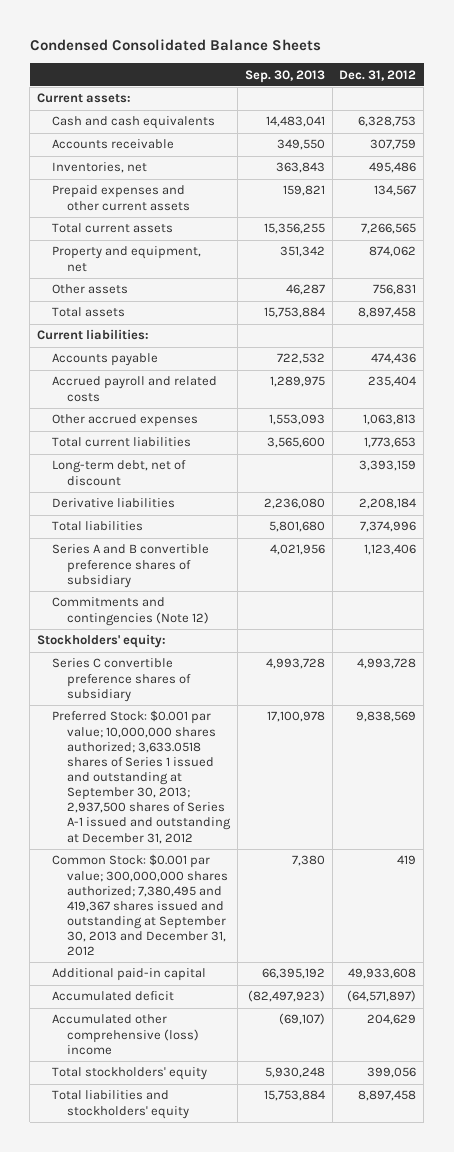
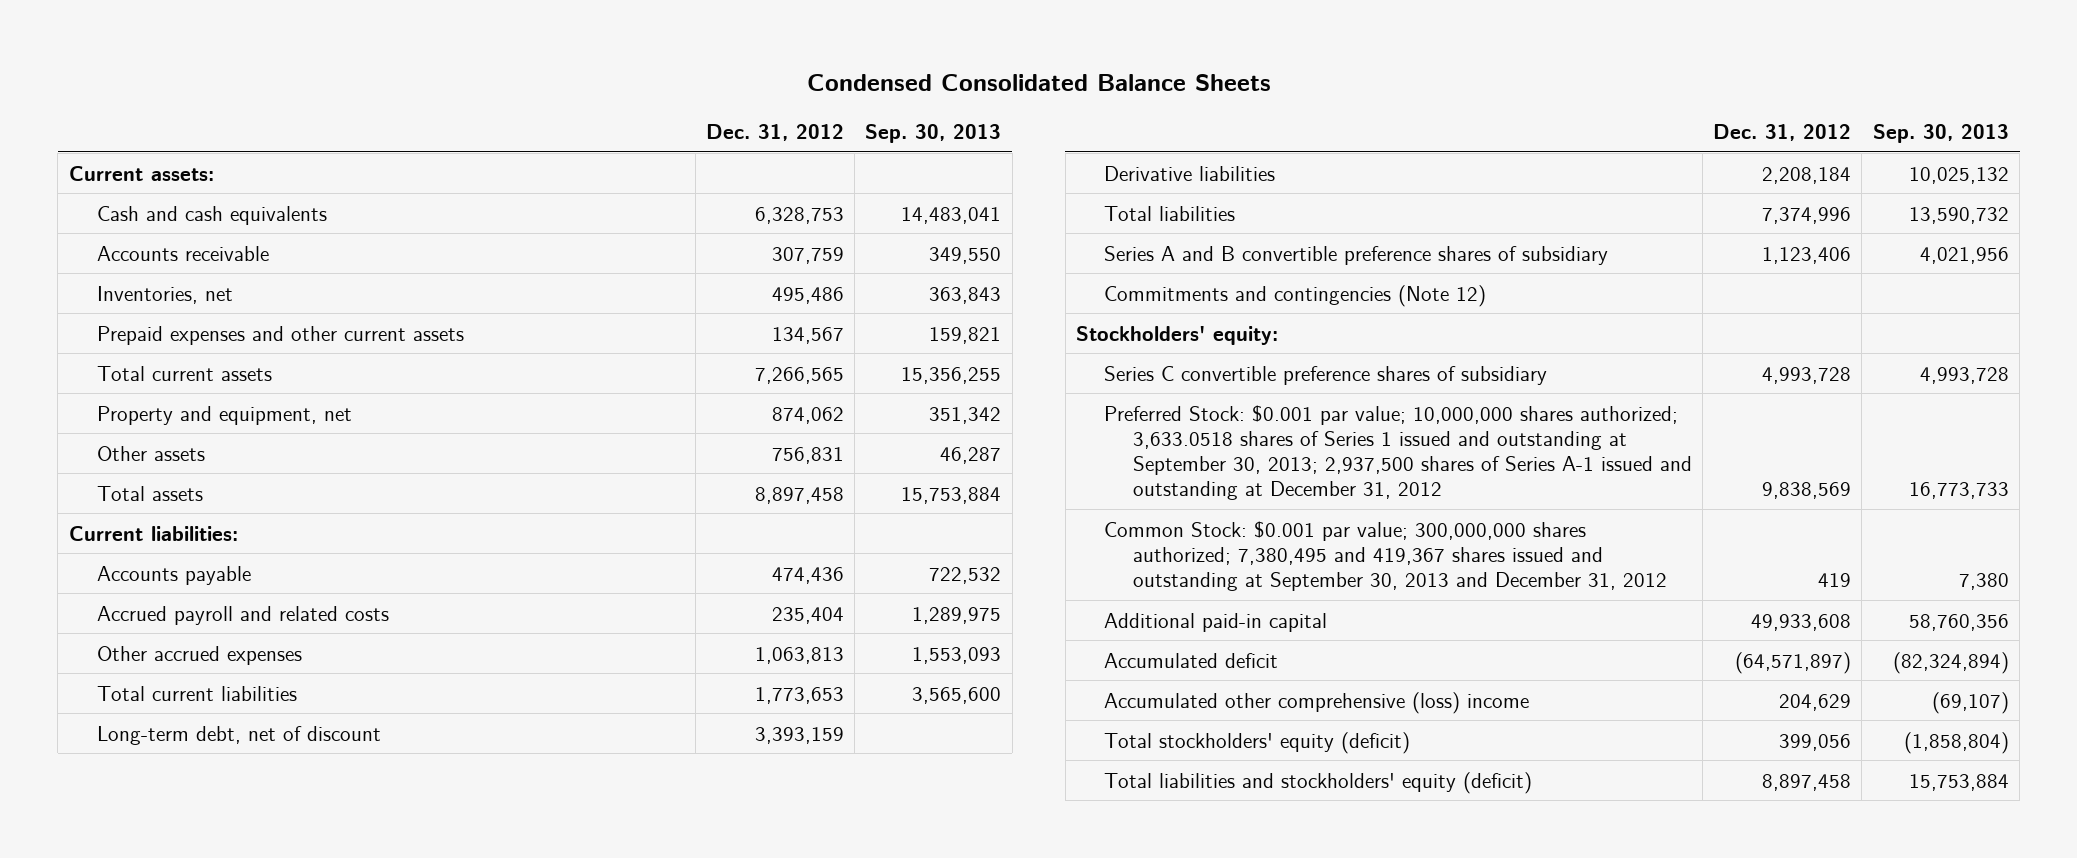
[263,498,325,510] 2,236,080 -> [1908,166,2009,184] 10,025,132
[268,521,325,533] 5,801,680 -> [1908,206,2009,224] 13,590,732
[266,711,325,723] 17,100,978 -> [1908,482,2009,500] 16,773,733
[261,968,325,980] 66,395,192 -> [1908,613,2009,631] 58,760,356
[247,990,325,1003] (82,497,923) -> [1892,651,2009,674] (82,324,894)
[52,1067,208,1081] Total stockholders' equity -> [1104,731,1411,754] Total stockholders' equity (deficit)
[264,1067,325,1079] 5,930,248 -> [1903,731,2009,754] (1,858,804)
[52,1090,190,1119] Total liabilities and stockholders' equity -> [1104,771,1533,794] Total liabilities and stockholders' equity (deficit)

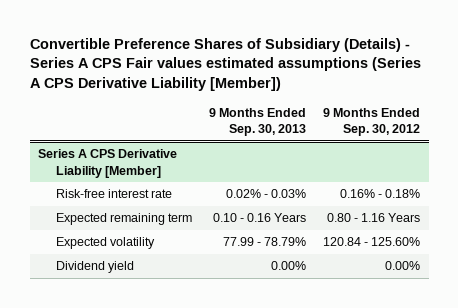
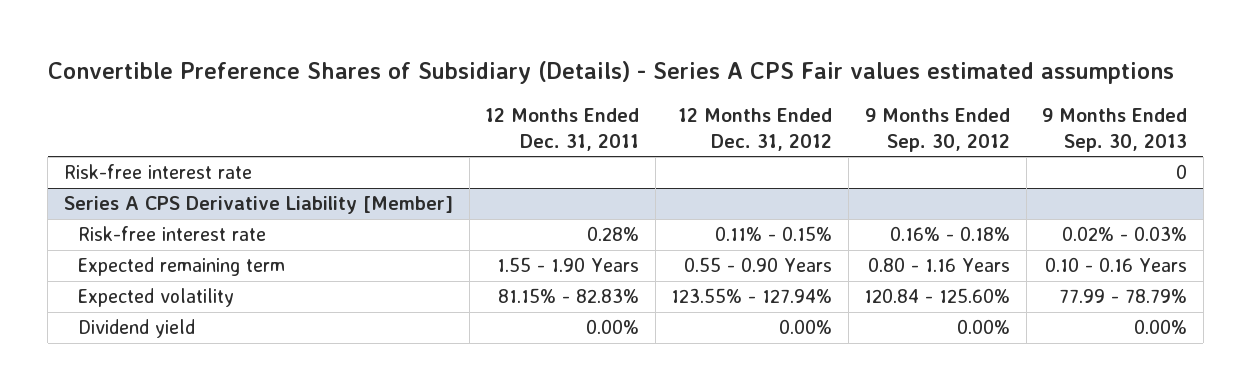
[29,37,421,91] Convertible Preference Shares of Subsidiary (Details) - Series A CPS Fair values estimated assumptions (Series A CPS Derivative Liability [Member]) -> [47,61,1174,85] Convertible Preference Shares of Subsidiary (Details) - Series A CPS Fair values estimated assumptions
none -> [485,107,640,151] 12 Months Ended Dec. 31, 2011
none -> [678,107,833,151] 12 Months Ended Dec. 31, 2012
none -> [64,164,253,180] Risk-free interest rate

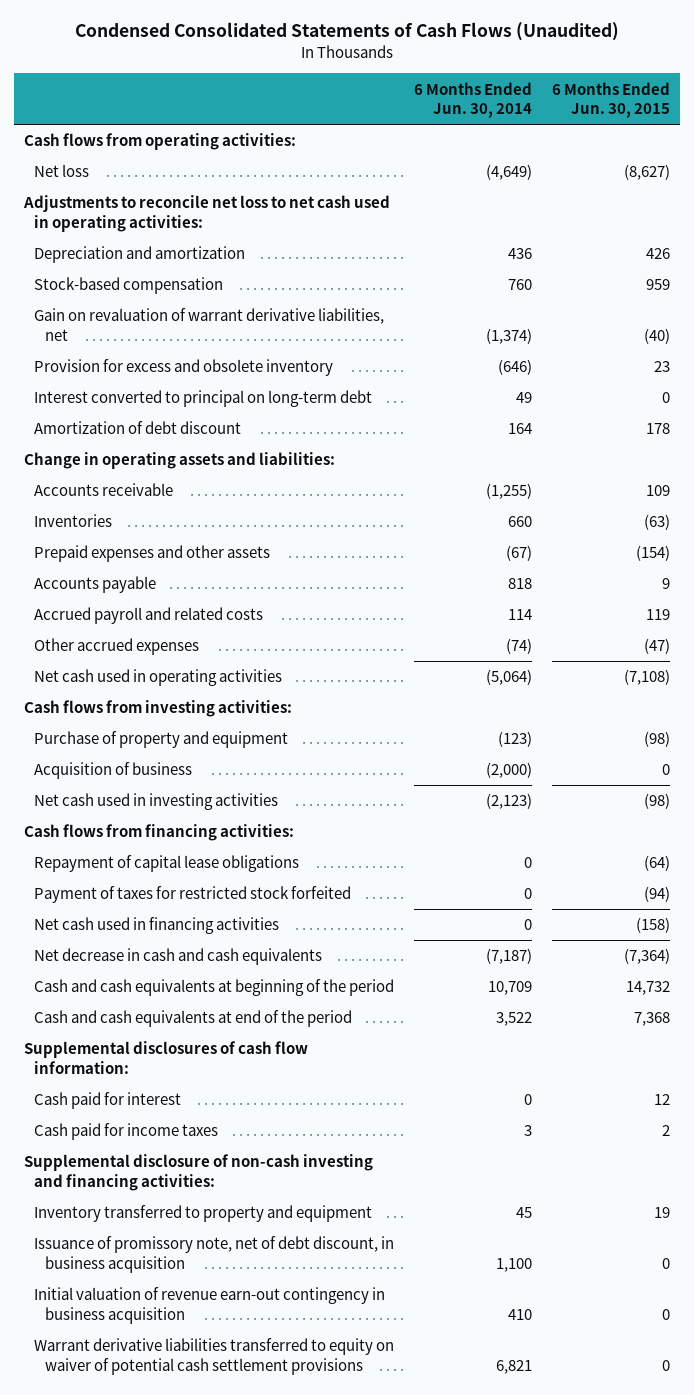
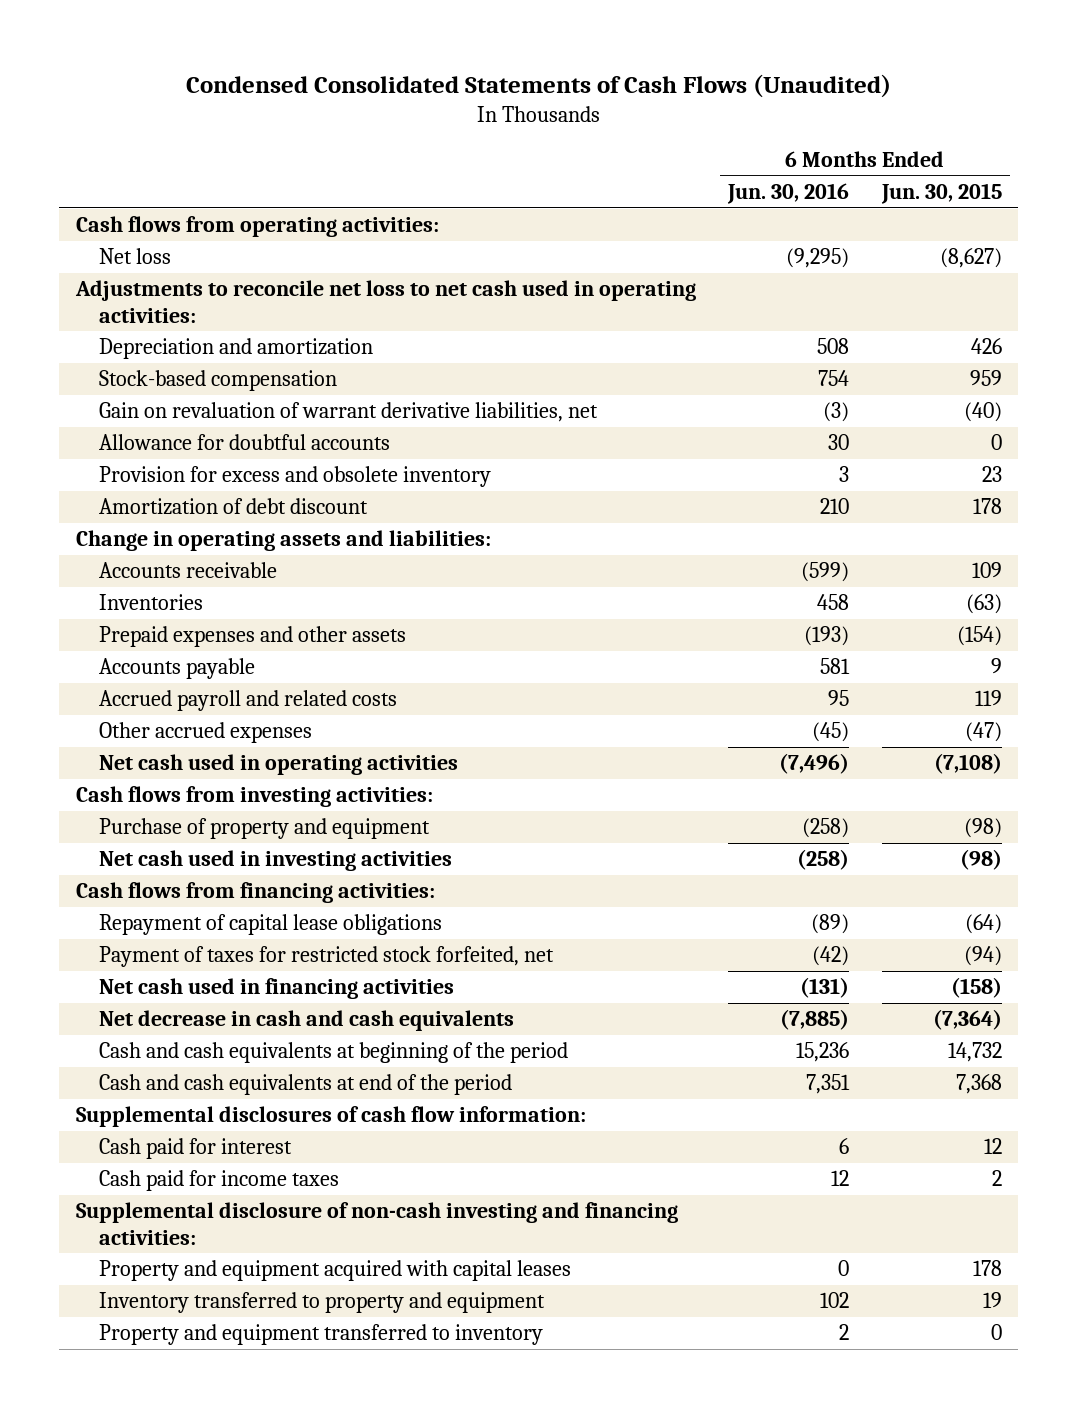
[414,81,533,118] 6 Months Ended Jun. 30, 2014 -> none
none -> [727,182,850,204] Jun. 30, 2016
none -> [99,434,391,451] Allowance for doubtful accounts
[34,390,373,408] Interest converted to principal on long-term debt -> none
[34,762,193,780] Acquisition of business -> none
[34,886,352,904] Payment of taxes for restricted stock forfeited -> [99,946,555,968] Payment of taxes for restricted stock forfeited, net
none -> [99,1260,572,1282] Property and equipment acquired with capital leases
[34,1236,395,1273] Issuance of promissory note, net of debt discount, in business acquisition -> none
[34,1287,386,1324] Initial valuation of revenue earn-out contingency in business acquisition -> none
[34,1338,395,1375] Warrant derivative liabilities transferred to equity on waiver of potential cash settlement provisions -> none
none -> [99,1324,544,1346] Property and equipment transferred to inventory

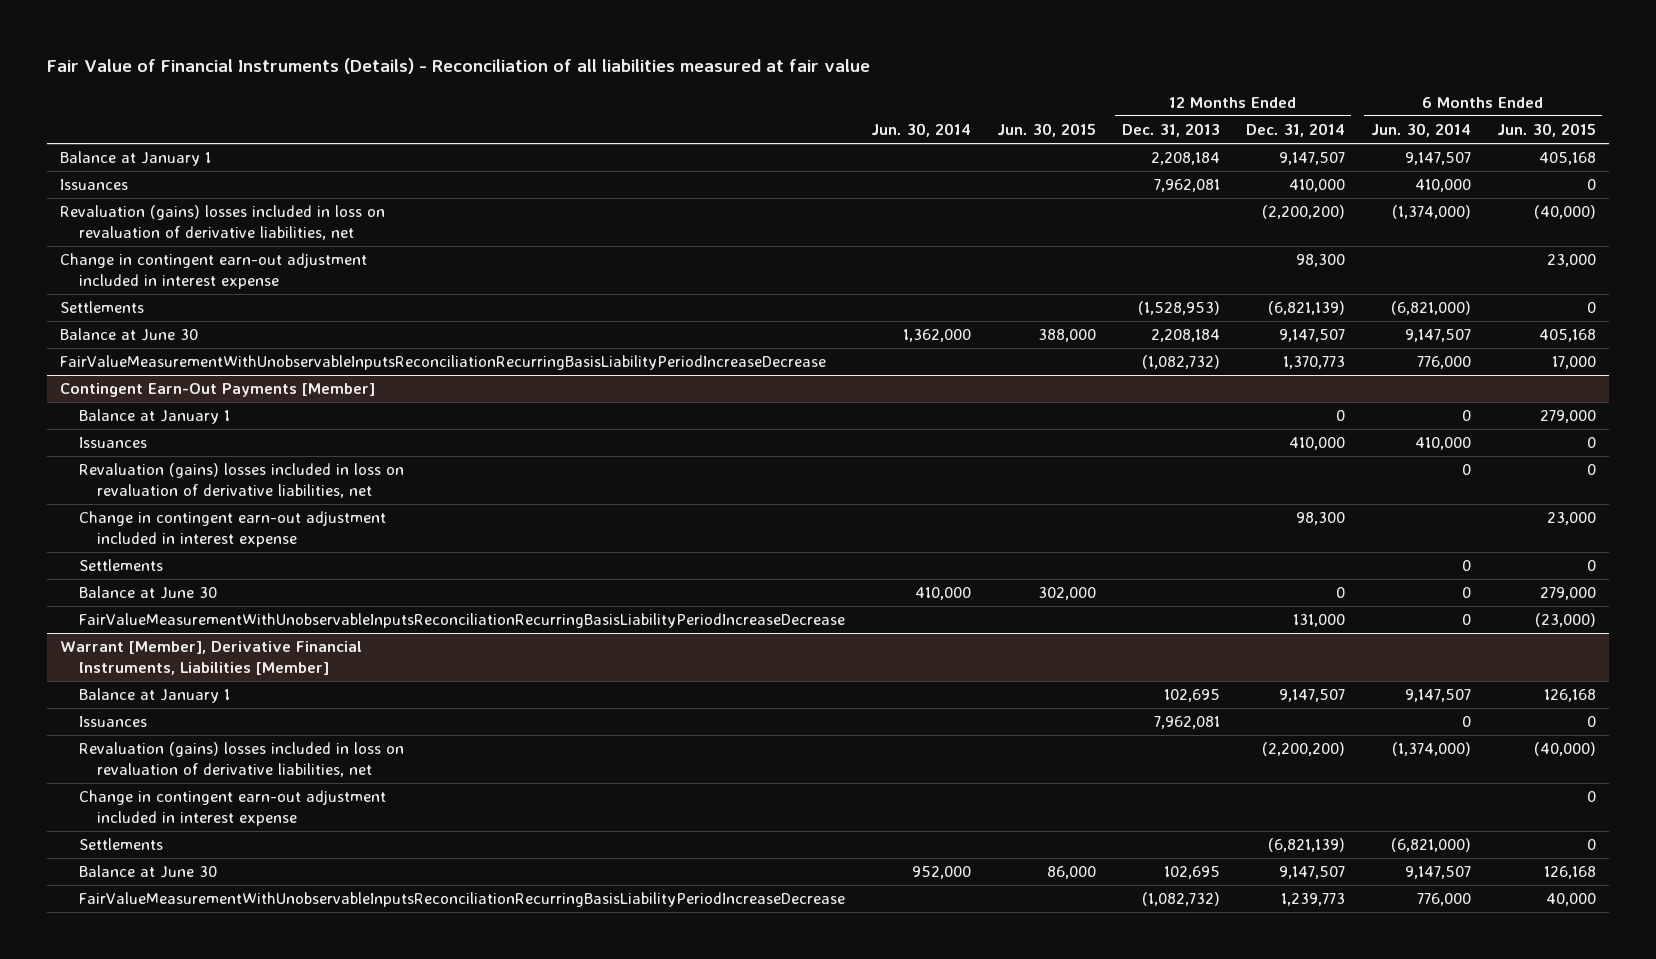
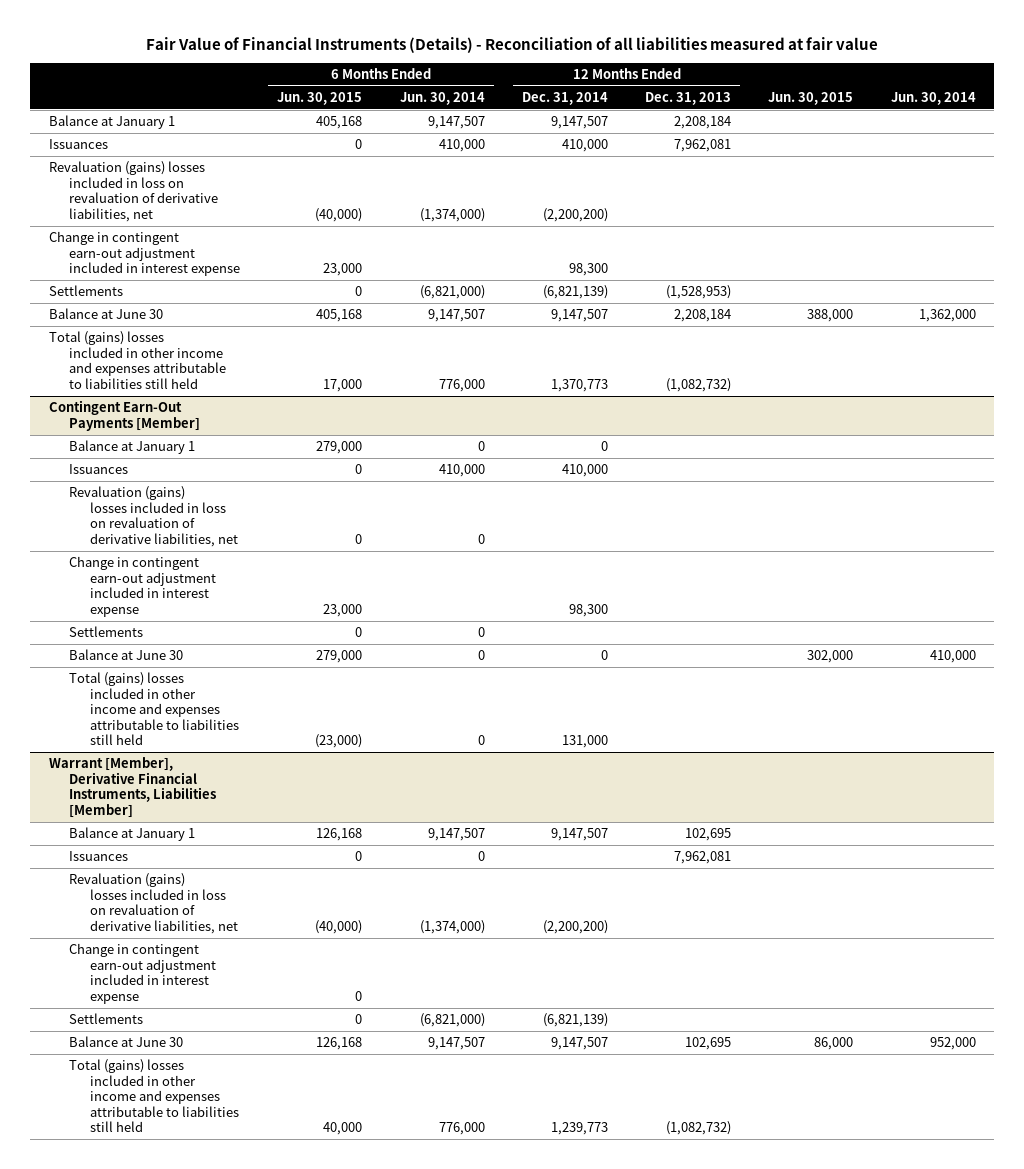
[60,355,827,371] FairValueMeasurementWithUnobservableInputsReconciliationRecurringBasisLiabilityPeriodIncreaseDecrease -> [48,331,227,389] Total (gains) losses included in other income and expenses attributable to liabilities still held
[78,613,845,629] FairValueMeasurementWithUnobservableInputsReconciliationRecurringBasisLiabilityPeriodIncreaseDecrease -> [69,672,239,746] Total (gains) losses included in other income and expenses attributable to liabilities still held
[78,892,845,908] FairValueMeasurementWithUnobservableInputsReconciliationRecurringBasisLiabilityPeriodIncreaseDecrease -> [69,1059,239,1133] Total (gains) losses included in other income and expenses attributable to liabilities still held

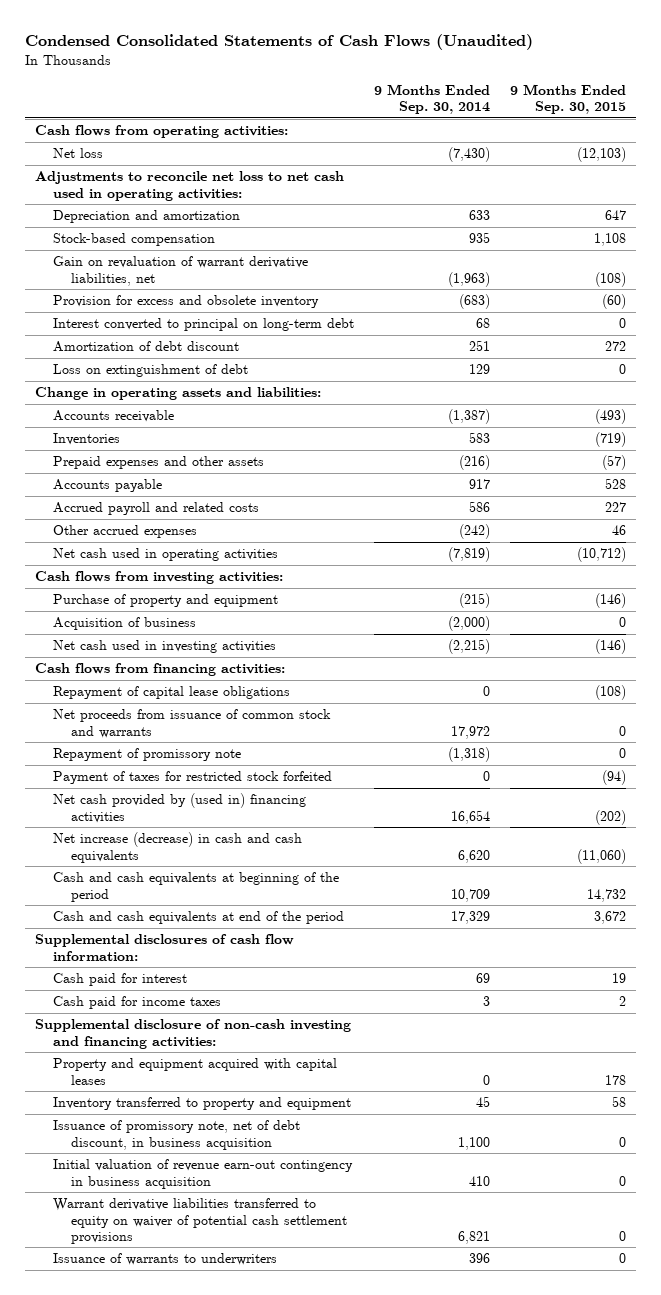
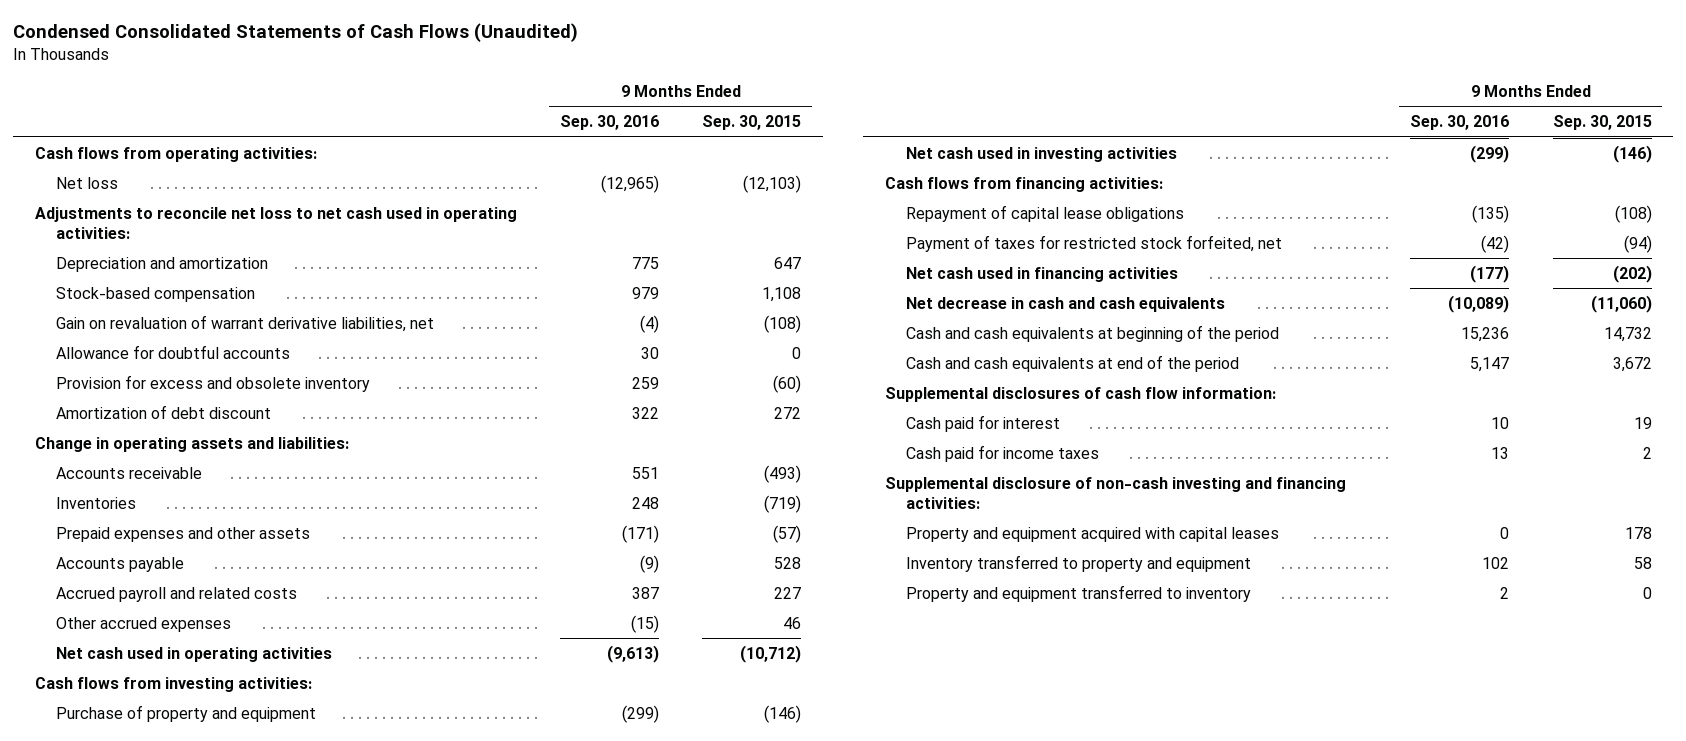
[374,83,491,114] 9 Months Ended Sep. 30, 2014 -> none
none -> [559,115,659,131] Sep. 30, 2016
none -> [56,344,291,359] Allowance for doubtful accounts
[52,318,354,332] Interest converted to principal on long-term debt -> none
[52,364,248,378] Loss on extinguishment of debt -> none
[52,617,196,631] Acquisition of business -> none
[52,709,331,738] Net proceeds from issuance of common stock and warrants -> none
[52,748,241,762] Repayment of promissory note -> none
[52,771,332,785] Payment of taxes for restricted stock forfeited -> [906,234,1283,252] Payment of taxes for restricted stock forfeited, net
[52,793,306,823] Net cash provided by (used in) financing activities -> [906,266,1179,282] Net cash used in financing activities
[52,832,302,863] Net increase (decrease) in cash and cash equivalents -> [906,296,1226,312] Net decrease in cash and cash equivalents
[52,1120,300,1150] Issuance of promissory note, net of debt discount, in business acquisition -> none
[52,1159,353,1189] Initial valuation of revenue earn-out contingency in business acquisition -> none
[52,1198,348,1244] Warrant derivative liabilities transferred to equity on waiver of potential cash settlement provisions -> none
[52,1253,277,1266] Issuance of warrants to underwriters -> none
none -> [906,584,1252,602] Property and equipment transferred to inventory

